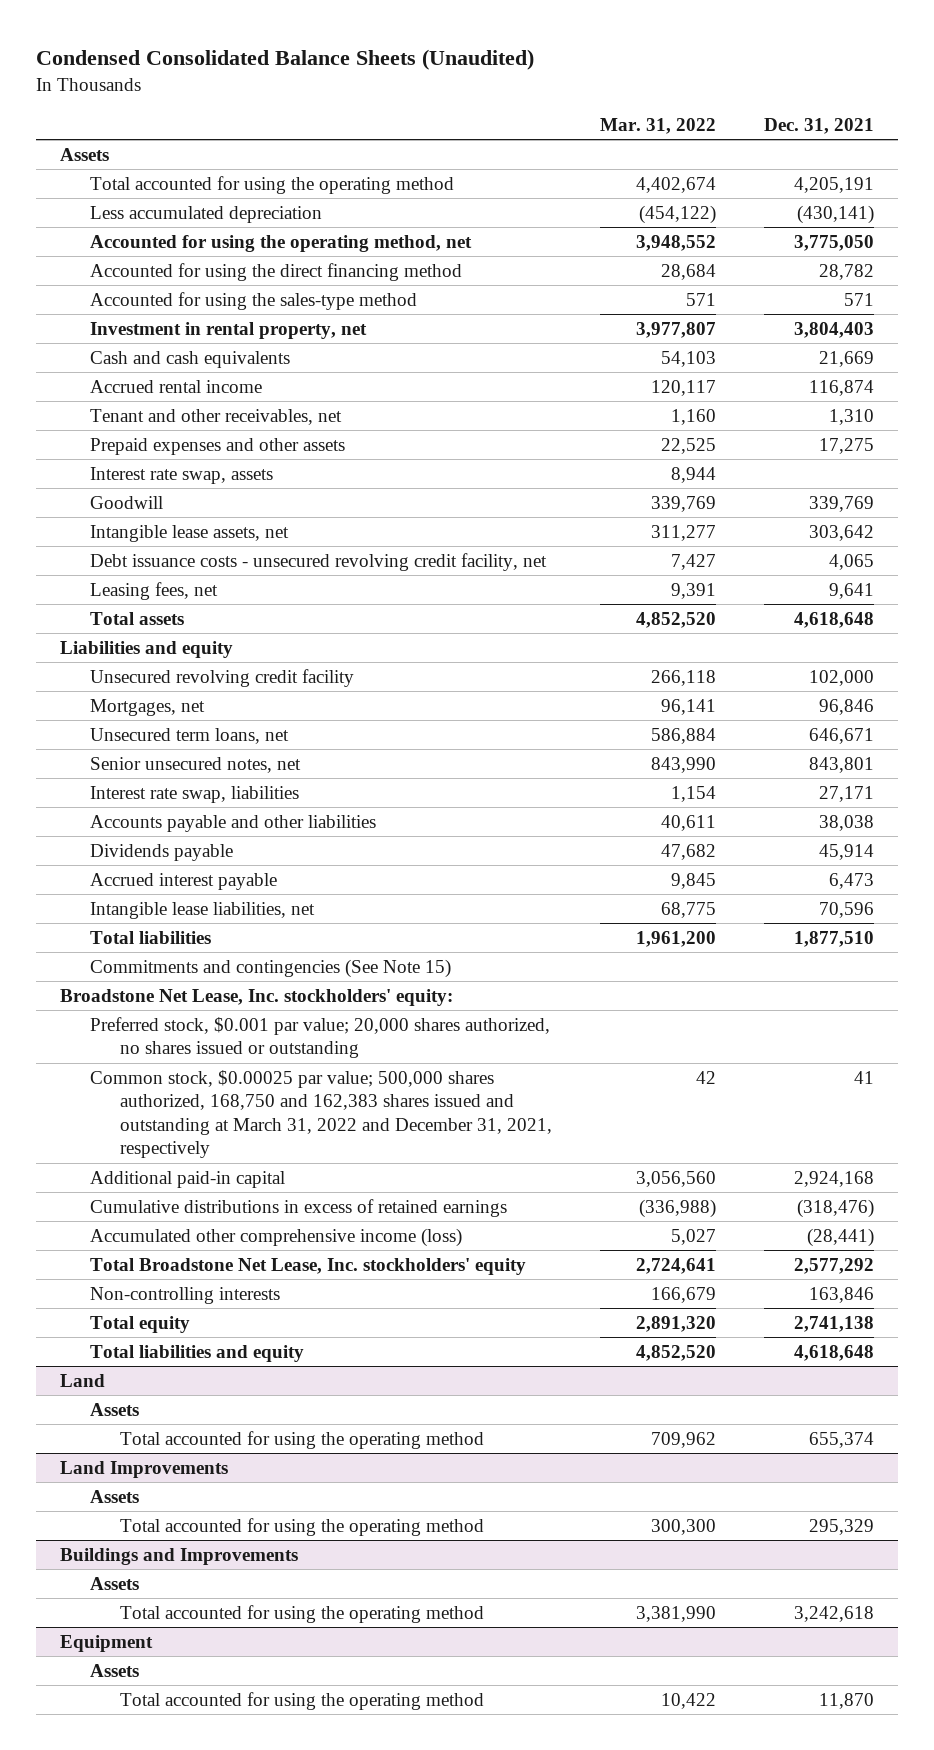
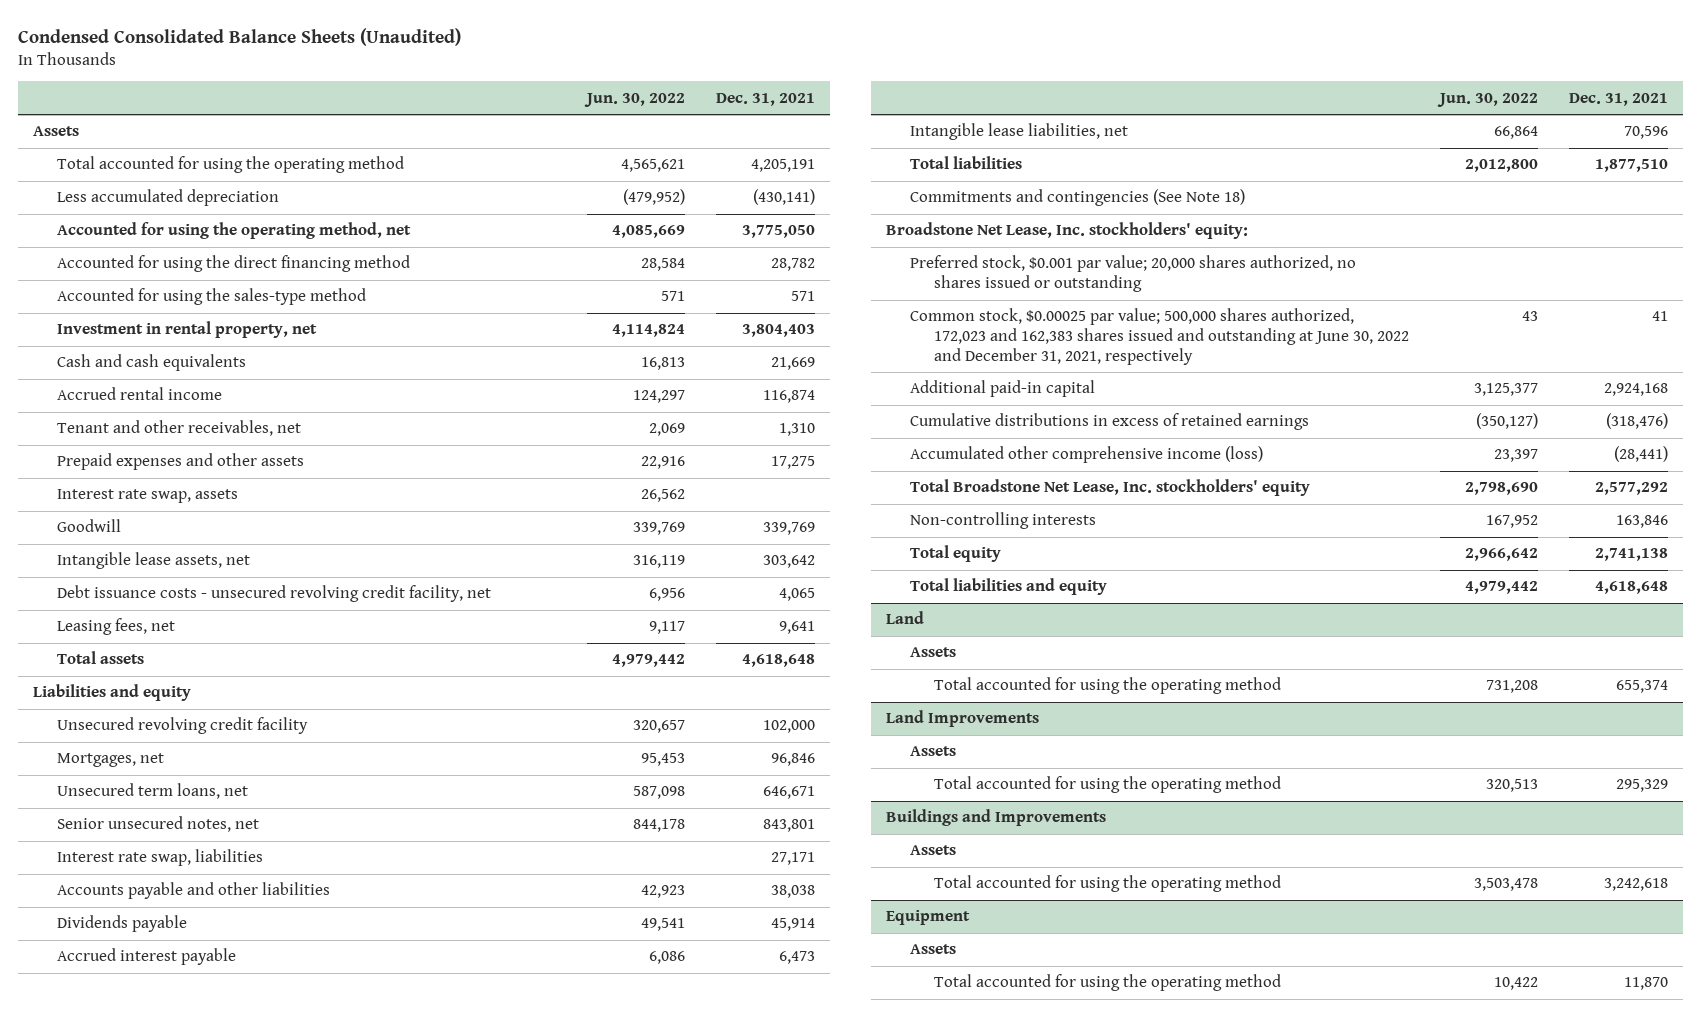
[600,117,717,134] Mar. 31, 2022 -> none
none -> [583,92,685,107] Jun. 30, 2022
[89,958,451,978] Commitments and contingencies (See Note 15) -> [910,189,1246,207] Commitments and contingencies (See Note 18)
[89,1069,553,1159] Common stock, $0.00025 par value; 500,000 shares authorized, 168,750 and 162,383 shares issued and outstanding at March 31, 2022 and December 31, 2021, respectively -> [910,308,1409,366] Common stock, $0.00025 par value; 500,000 shares authorized, 172,023 and 162,383 shares issued and outstanding at June 30, 2022 and December 31, 2021, respectively

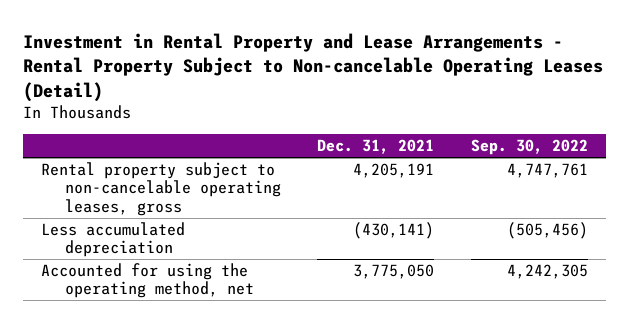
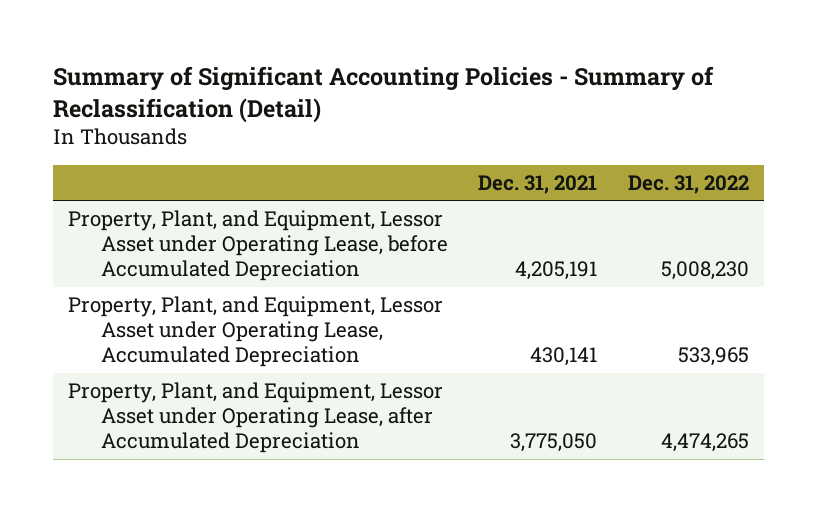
[22,32,603,102] Investment in Rental Property and Lease Arrangements - Rental Property Subject to Non-cancelable Operating Leases (Detail) -> [52,65,714,123] Summary of Significant Accounting Policies - Summary of Reclassification (Detail)
[470,139,588,156] Sep. 30, 2022 -> none
none -> [627,174,749,194] Dec. 31, 2022
[41,221,186,258] Less accumulated depreciation -> none
[41,161,281,216] Rental property subject to non-cancelable operating leases, gross -> [68,210,448,282] Property, Plant, and Equipment, Lessor Asset under Operating Lease, before Accumulated Depreciation
none -> [68,296,444,368] Property, Plant, and Equipment, Lessor Asset under Operating Lease, Accumulated Depreciation
[41,262,254,299] Accounted for using the operating method, net -> [68,382,444,454] Property, Plant, and Equipment, Lessor Asset under Operating Lease, after Accumulated Depreciation

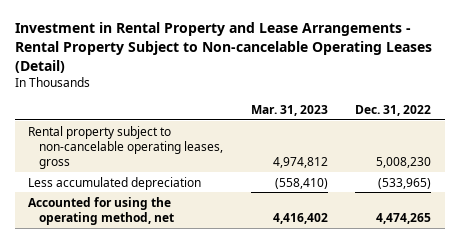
[52,65,714,123] Summary of Significant Accounting Policies - Summary of Reclassification (Detail) -> [14,22,432,73] Investment in Rental Property and Lease Arrangements - Rental Property Subject to Non-cancelable Operating Leases (Detail)
[478,174,598,194] Dec. 31, 2021 -> none
none -> [250,104,328,116] Mar. 31, 2023
[68,296,444,368] Property, Plant, and Equipment, Lessor Asset under Operating Lease, Accumulated Depreciation -> none
[68,210,448,282] Property, Plant, and Equipment, Lessor Asset under Operating Lease, before Accumulated Depreciation -> [28,125,224,170] Rental property subject to non-cancelable operating leases, gross
none -> [28,176,202,190] Less accumulated depreciation
[68,382,444,454] Property, Plant, and Equipment, Lessor Asset under Operating Lease, after Accumulated Depreciation -> [28,196,175,225] Accounted for using the operating method, net

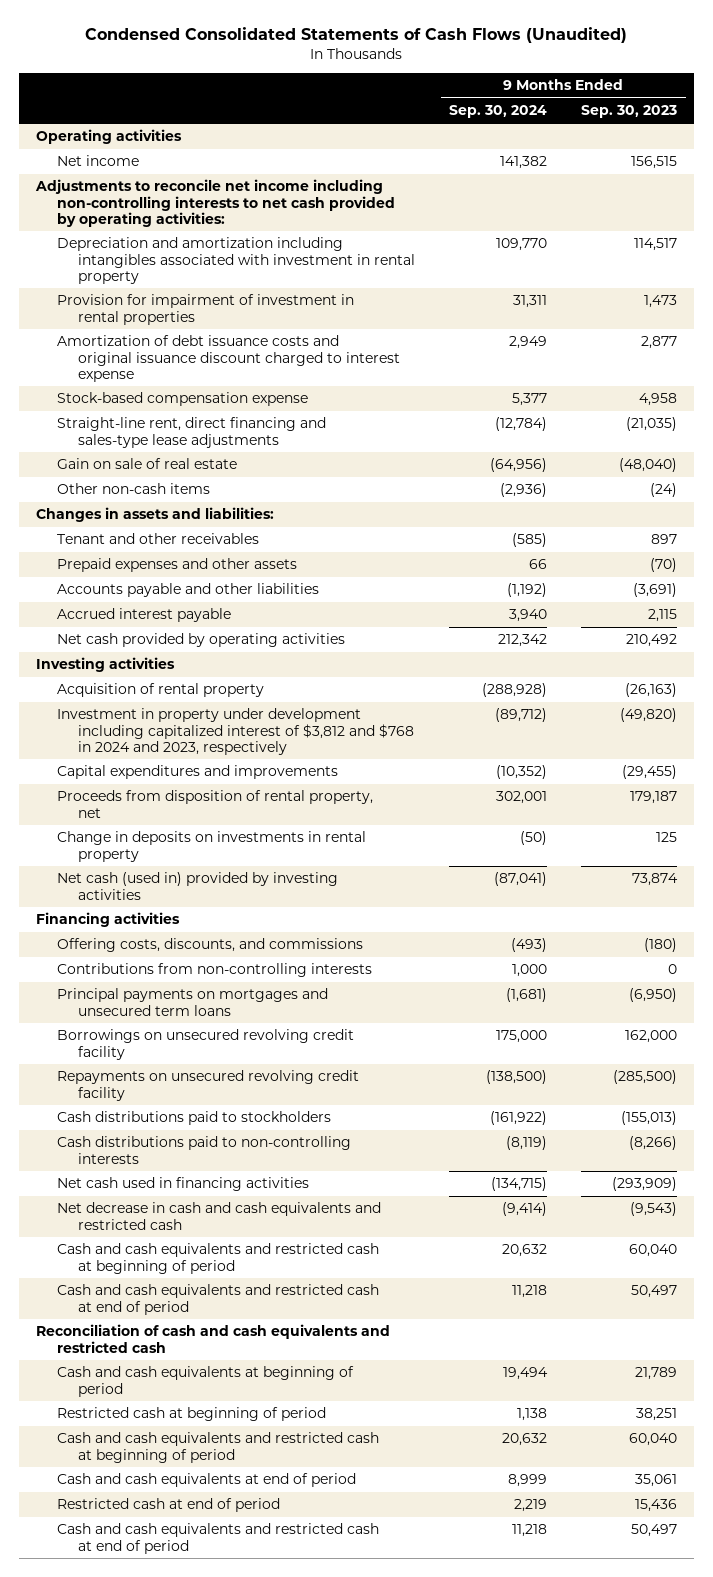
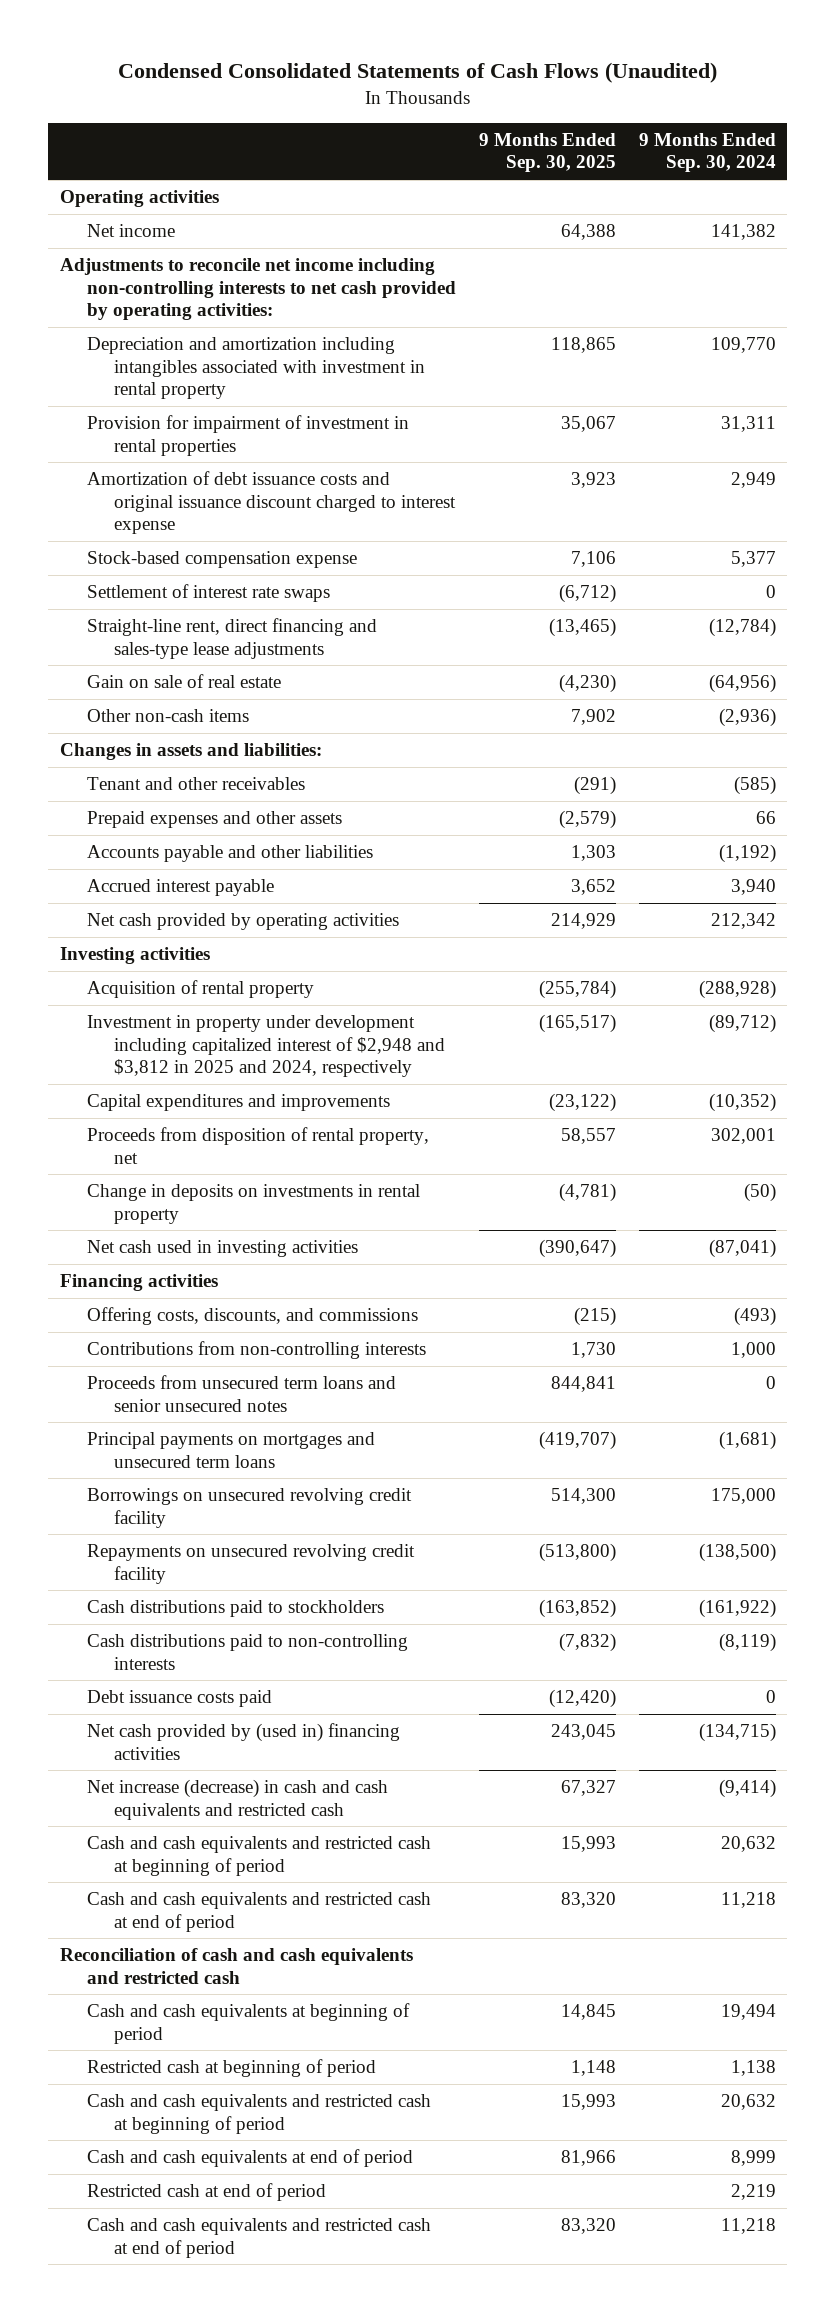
[581,105,678,119] Sep. 30, 2023 -> none
none -> [478,133,616,173] 9 Months Ended Sep. 30, 2025
none -> [87,584,331,603] Settlement of interest rate swaps
[57,708,415,755] Investment in property under development including capitalized interest of $3,812 and $768 in 2024 and 2023, respectively -> [87,1015,446,1077] Investment in property under development including capitalized interest of $2,948 and $3,812 in 2025 and 2024, respectively
[57,872,339,900] Net cash (used in) provided by investing activities -> [87,1240,359,1258] Net cash used in investing activities
none -> [87,1375,397,1412] Proceeds from unsecured term loans and senior unsecured notes
none -> [87,1690,273,1708] Debt issuance costs paid
[57,1177,310,1192] Net cash used in financing activities -> [87,1723,401,1760] Net cash provided by (used in) financing activities
[57,1202,382,1230] Net decrease in cash and cash equivalents and restricted cash -> [87,1779,389,1820] Net increase (decrease) in cash and cash equivalents and restricted cash

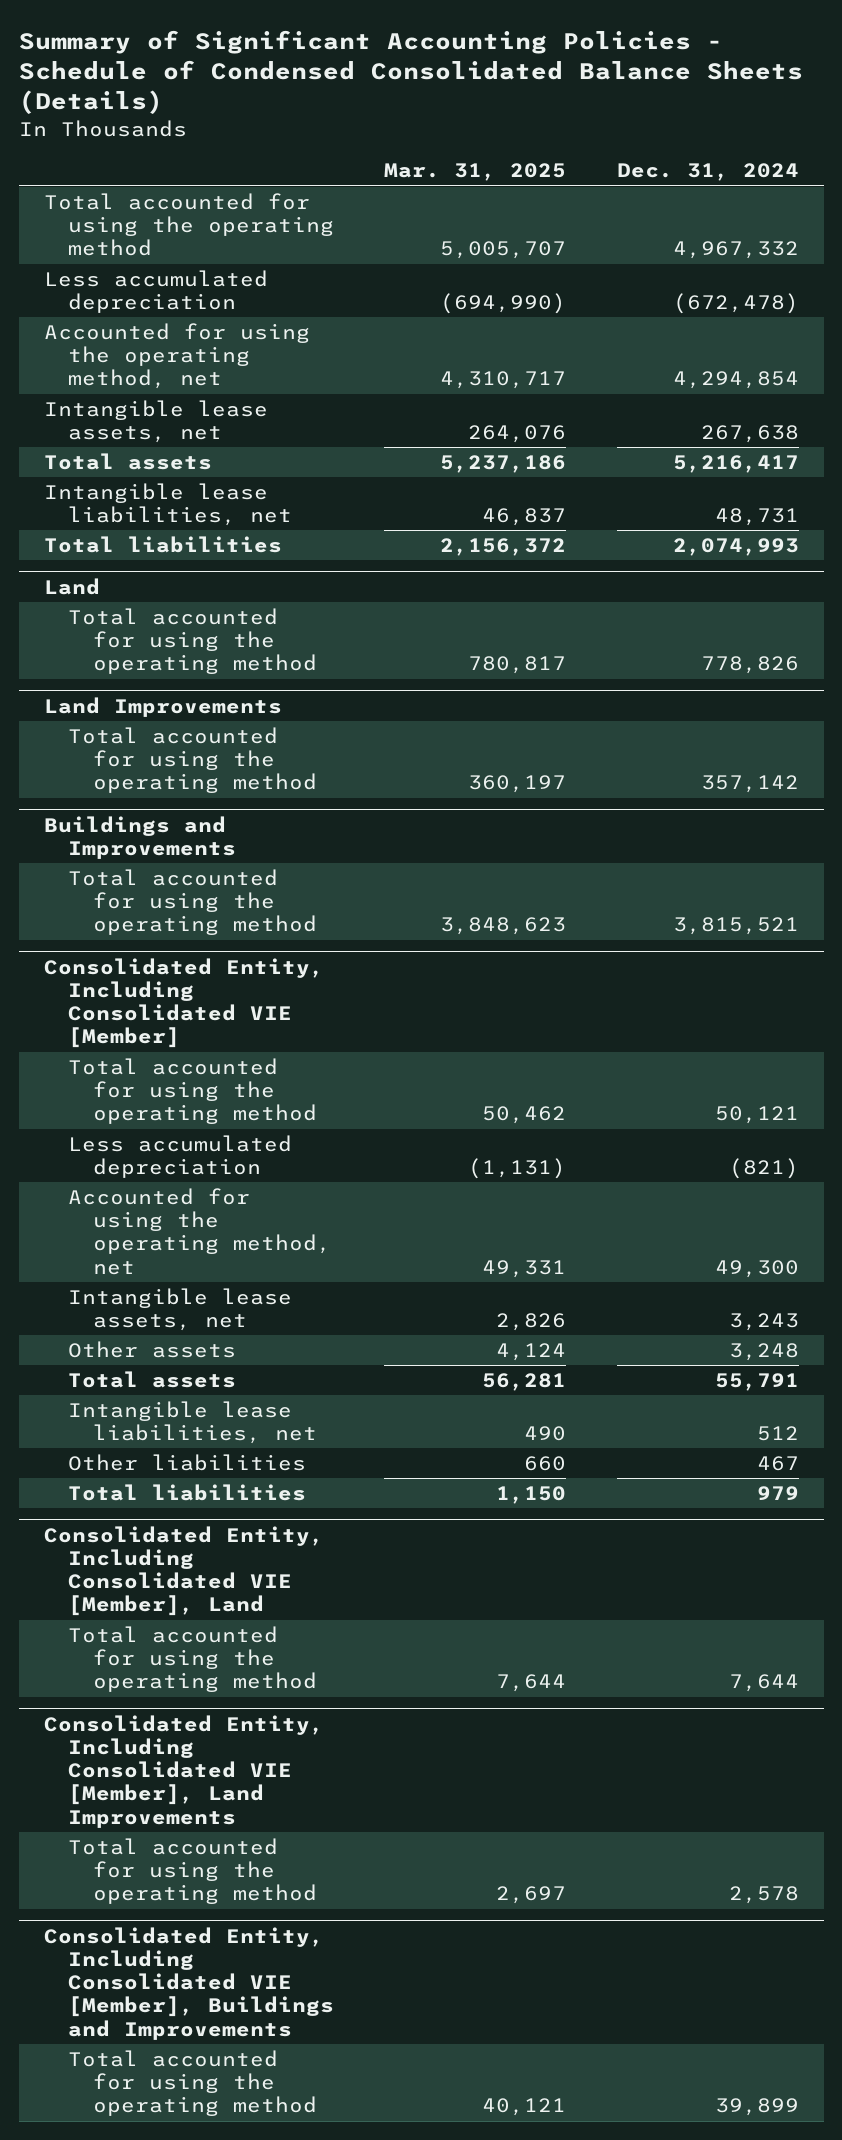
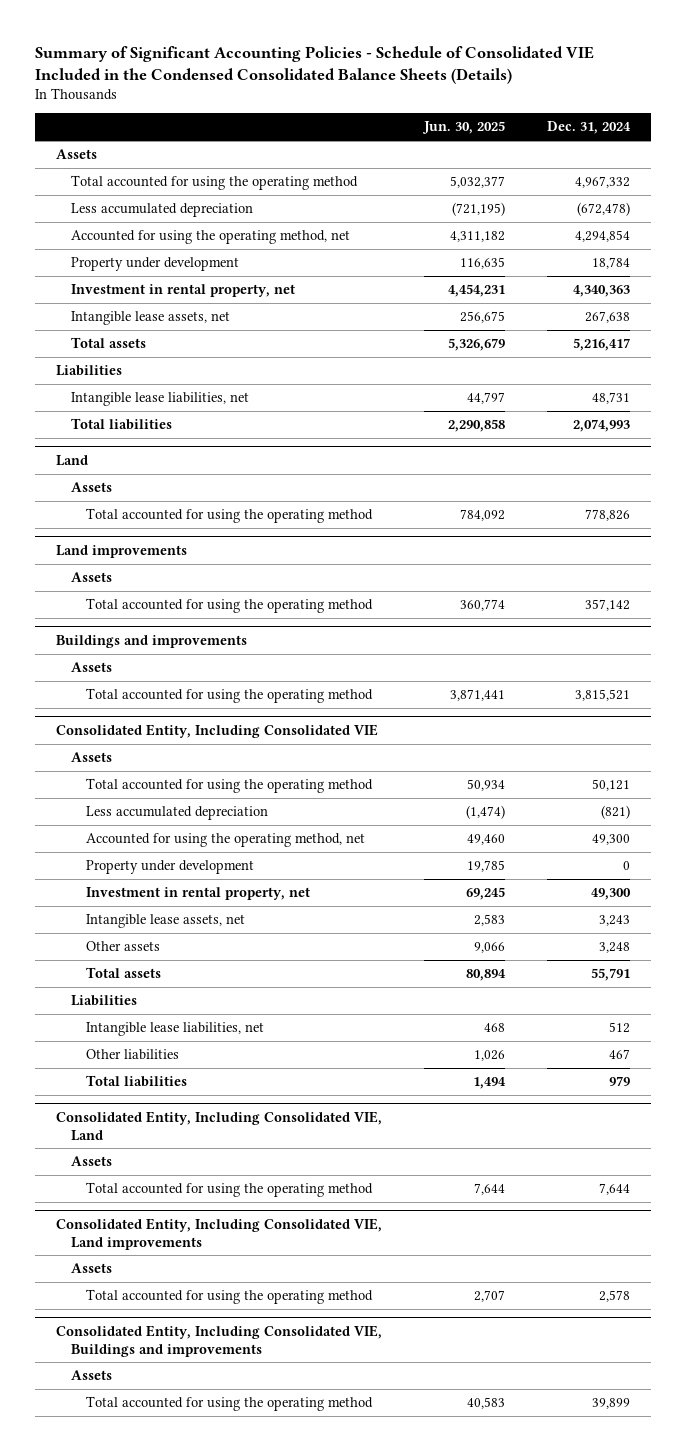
[18,29,803,115] Summary of Significant Accounting Policies - Schedule of Condensed Consolidated Balance Sheets (Details) -> [35,45,595,84] Summary of Significant Accounting Policies - Schedule of Consolidated VIE Included in the Condensed Consolidated Balance Sheets (Details)
[384,163,567,182] Mar. 31, 2025 -> none
none -> [421,121,505,135] Jun. 30, 2025
none -> [56,149,98,160] Assets
none -> [70,257,239,272] Property under development
none -> [70,284,295,298] Investment in rental property, net
none -> [56,365,123,377] Liabilities
none -> [70,482,112,493] Assets
[43,696,282,717] Land Improvements -> [56,544,188,558] Land improvements
none -> [70,572,112,583] Assets
[43,815,237,859] Buildings and Improvements -> [56,634,248,648] Buildings and improvements
none -> [70,662,112,673] Assets
[43,957,324,1049] Consolidated Entity, Including Consolidated VIE [Member] -> [56,723,379,738] Consolidated Entity, Including Consolidated VIE
none -> [70,752,112,763] Assets
none -> [85,860,254,875] Property under development
none -> [85,887,310,901] Investment in rental property, net
none -> [70,995,137,1007] Liabilities
[43,1525,324,1617] Consolidated Entity, Including Consolidated VIE [Member], Land -> [56,1110,383,1141] Consolidated Entity, Including Consolidated VIE, Land
none -> [70,1156,112,1167] Assets
[43,1714,324,1828] Consolidated Entity, Including Consolidated VIE [Member], Land Improvements -> [56,1217,383,1250] Consolidated Entity, Including Consolidated VIE, Land improvements
none -> [70,1263,112,1274] Assets
[43,1926,335,2040] Consolidated Entity, Including Consolidated VIE [Member], Buildings and Improvements -> [56,1324,383,1357] Consolidated Entity, Including Consolidated VIE, Buildings and improvements
none -> [70,1370,112,1381] Assets

